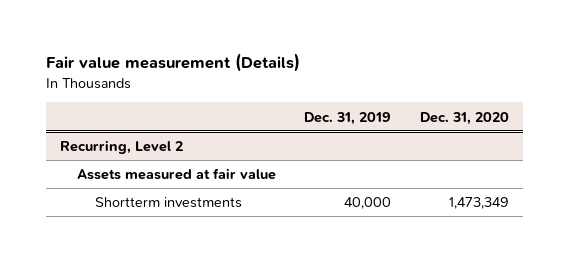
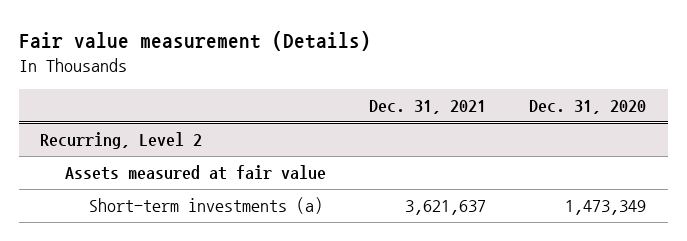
[304,111,392,125] Dec. 31, 2019 -> none
none -> [368,100,486,115] Dec. 31, 2021
[94,197,242,209] Shortterm investments -> [88,197,323,215] Short-term investments (a)

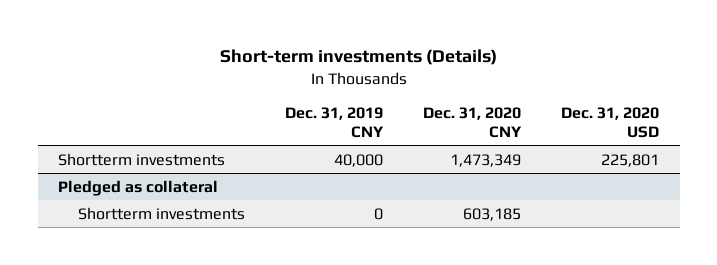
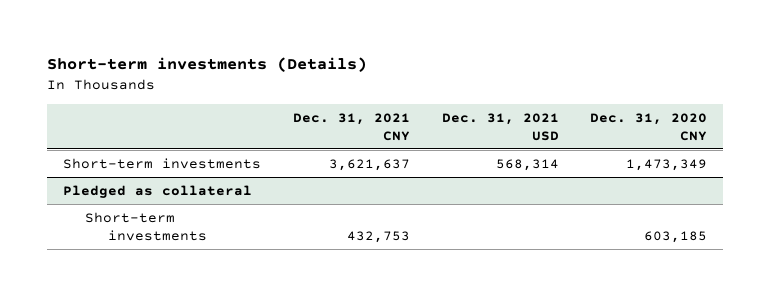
[284,107,384,138] Dec. 31, 2019 CNY -> none
[561,107,660,138] Dec. 31, 2020 USD -> none
none -> [292,112,410,141] Dec. 31, 2021 CNY
none -> [441,112,559,141] Dec. 31, 2021 USD
[57,152,225,166] Shortterm investments -> [62,157,261,169] Short-term investments
[77,206,245,220] Shortterm investments -> [85,211,207,241] Short-term investments

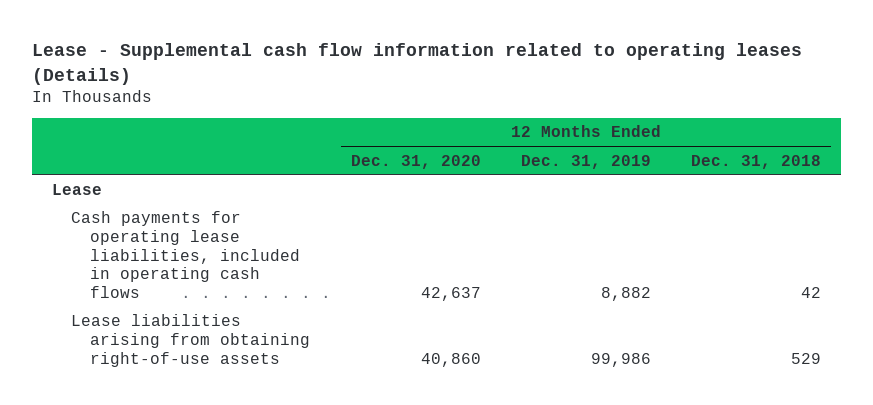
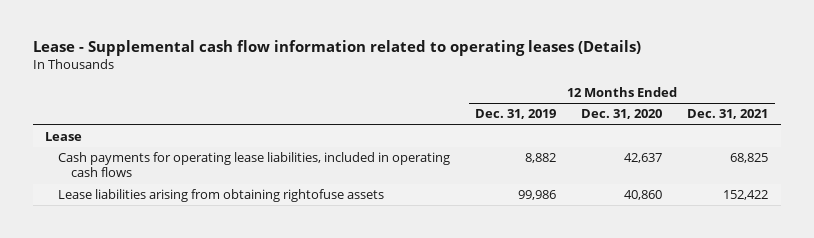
[691,154,822,169] Dec. 31, 2018 -> none
none -> [687,109,769,120] Dec. 31, 2021
[71,314,311,367] Lease liabilities arising from obtaining right-of-use assets -> [58,189,385,203] Lease liabilities arising from obtaining rightofuse assets

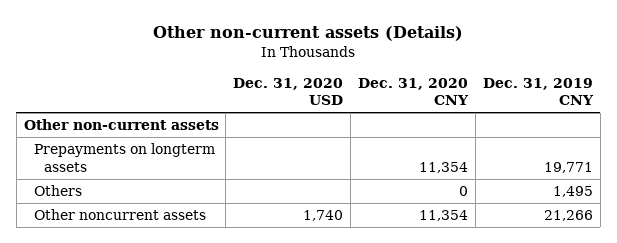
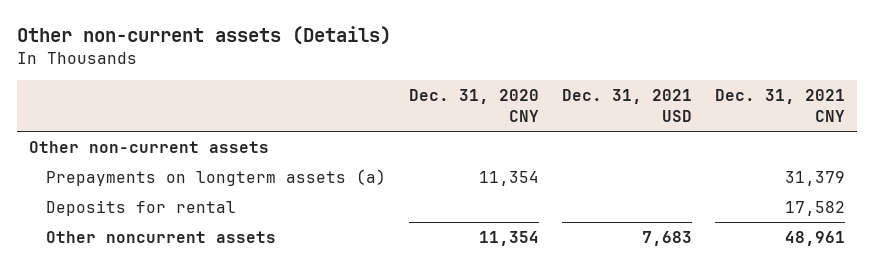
[233,77,344,106] Dec. 31, 2020 USD -> none
[483,77,595,106] Dec. 31, 2019 CNY -> none
none -> [562,89,693,122] Dec. 31, 2021 USD
none -> [715,89,846,122] Dec. 31, 2021 CNY
[33,185,82,197] Others -> none
[33,143,215,172] Prepayments on longterm assets -> [45,168,386,186] Prepayments on longterm assets (a)
none -> [45,199,236,216] Deposits for rental

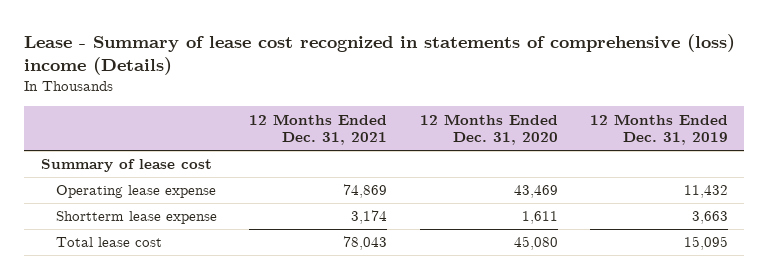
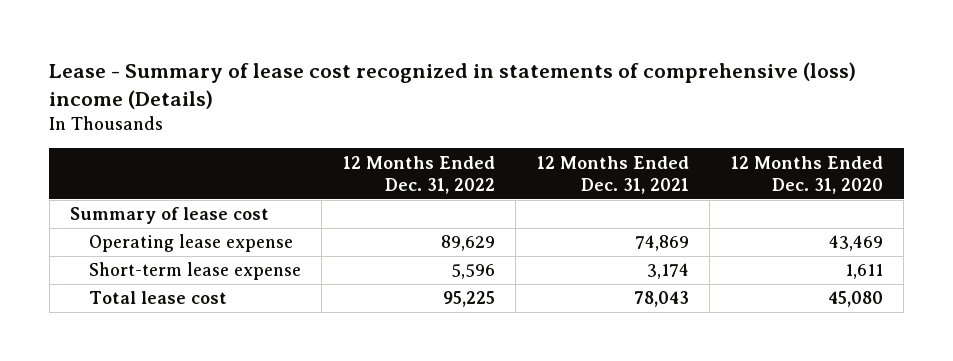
[589,113,728,146] 12 Months Ended Dec. 31, 2019 -> none
none -> [342,155,495,194] 12 Months Ended Dec. 31, 2022
[55,211,217,225] Shortterm lease expense -> [88,262,301,281] Short-term lease expense

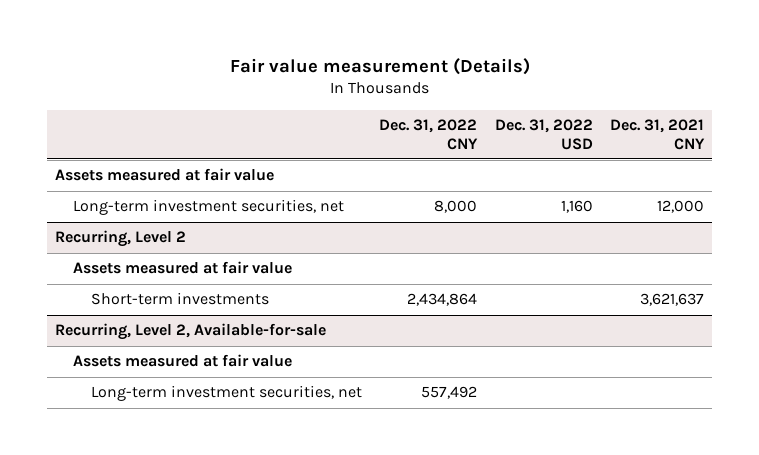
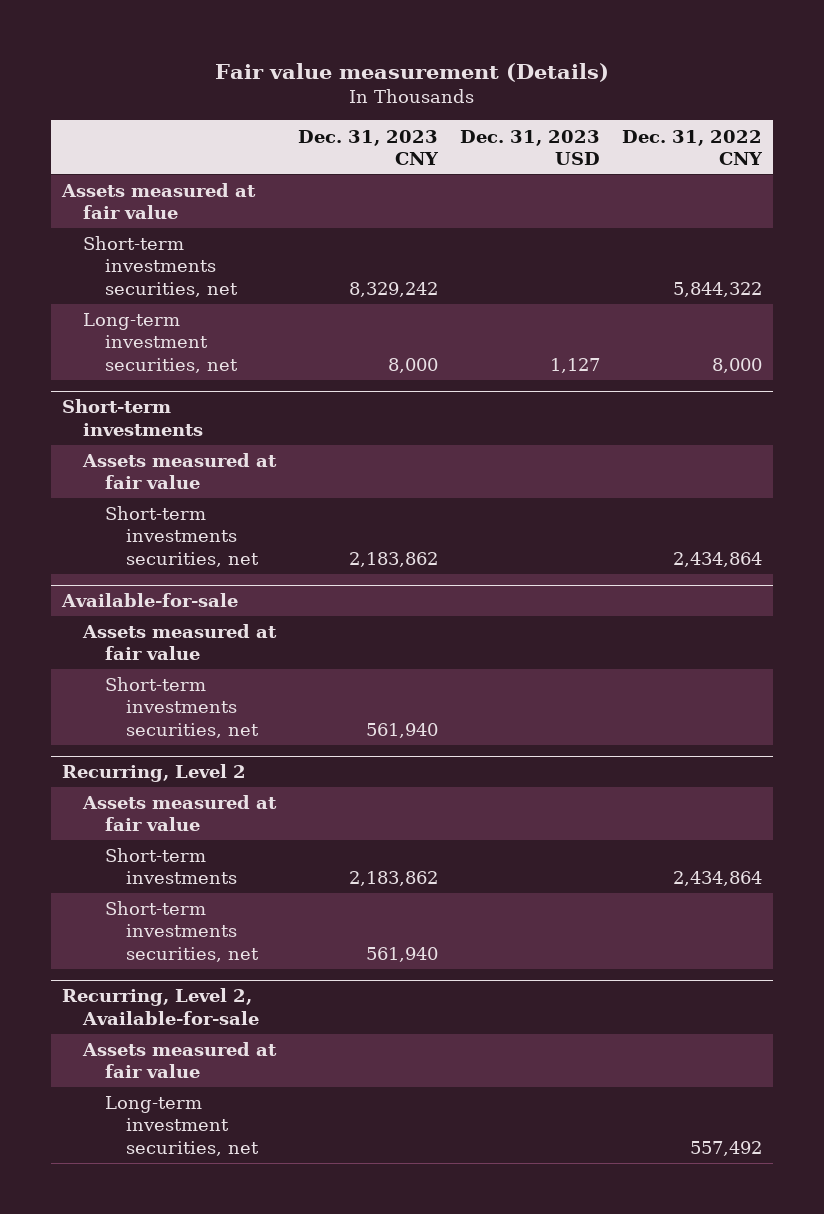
[494,118,593,150] Dec. 31, 2022 USD -> none
[609,118,705,150] Dec. 31, 2021 CNY -> none
none -> [298,129,440,165] Dec. 31, 2023 CNY
none -> [460,129,601,165] Dec. 31, 2023 USD
none -> [83,236,238,297] Short-term investments securities, net
none -> [61,399,204,436] Short-term investments
none -> [82,453,278,490] Assets measured at fair value
none -> [104,506,260,567] Short-term investments securities, net
none -> [60,593,238,608] Available-for-sale
none -> [82,624,278,661] Assets measured at fair value
none -> [104,677,260,738] Short-term investments securities, net
none -> [104,901,260,962] Short-term investments securities, net

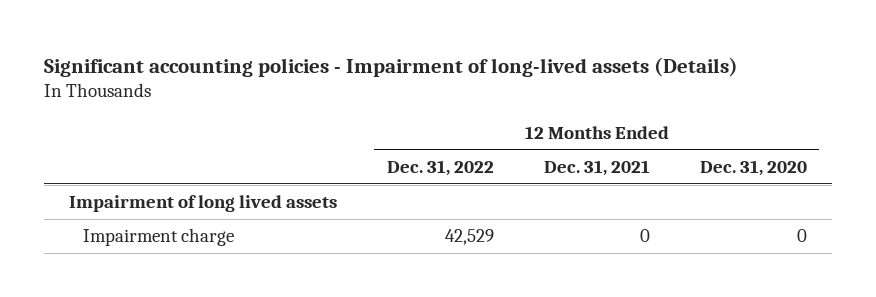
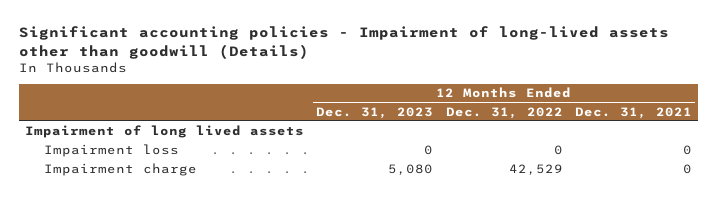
[43,56,738,77] Significant accounting policies - Impairment of long-lived assets (Details) -> [18,26,669,59] Significant accounting policies - Impairment of long-lived assets other than goodwill (Details)
[699,160,807,177] Dec. 31, 2020 -> none
none -> [316,106,434,119] Dec. 31, 2023
none -> [43,144,179,158] Impairment loss

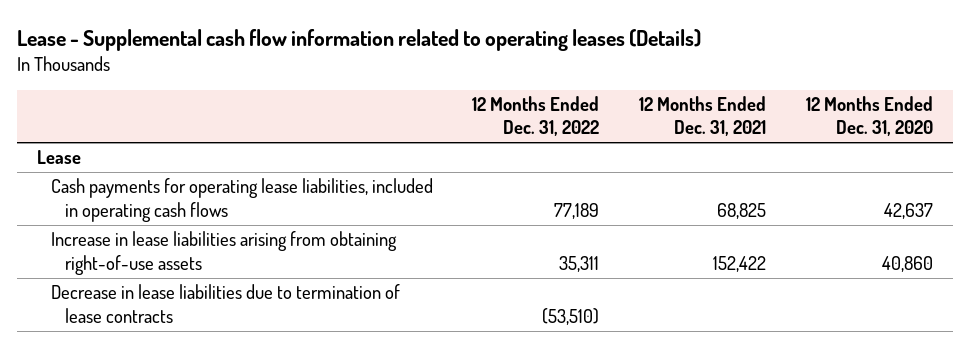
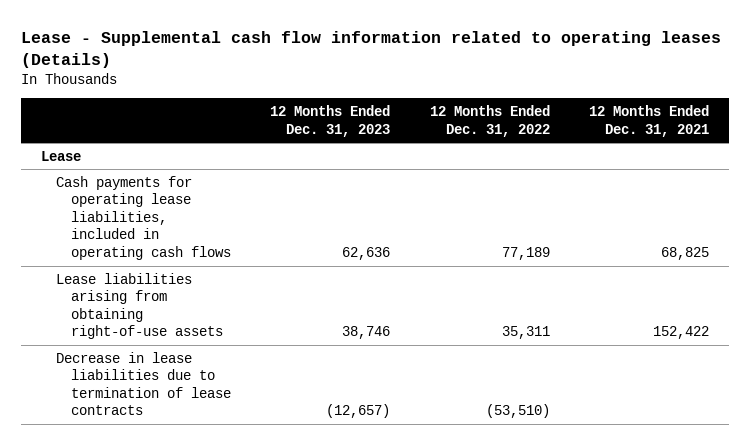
[805,96,933,137] 12 Months Ended Dec. 31, 2020 -> none
none -> [270,105,391,137] 12 Months Ended Dec. 31, 2023
[50,231,397,275] Increase in lease liabilities arising from obtaining right-of-use assets -> [55,272,223,340] Lease liabilities arising from obtaining right-of-use assets

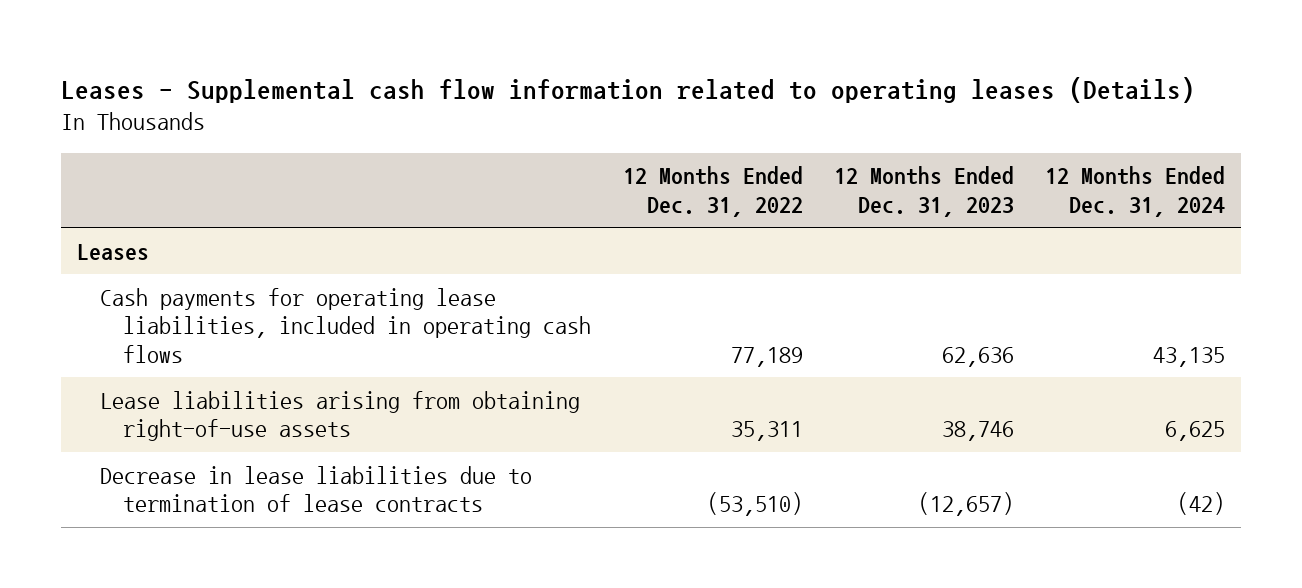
[20,30,721,68] Lease - Supplemental cash flow information related to operating leases (Details) -> [61,76,1196,103] Leases - Supplemental cash flow information related to operating leases (Details)
[588,105,709,137] 12 Months Ended Dec. 31, 2021 -> none
none -> [1044,166,1225,217] 12 Months Ended Dec. 31, 2024
[40,150,81,161] Lease -> [77,243,150,260] Leases

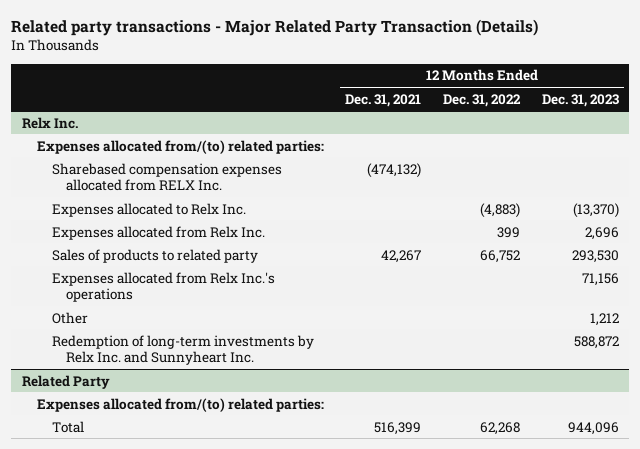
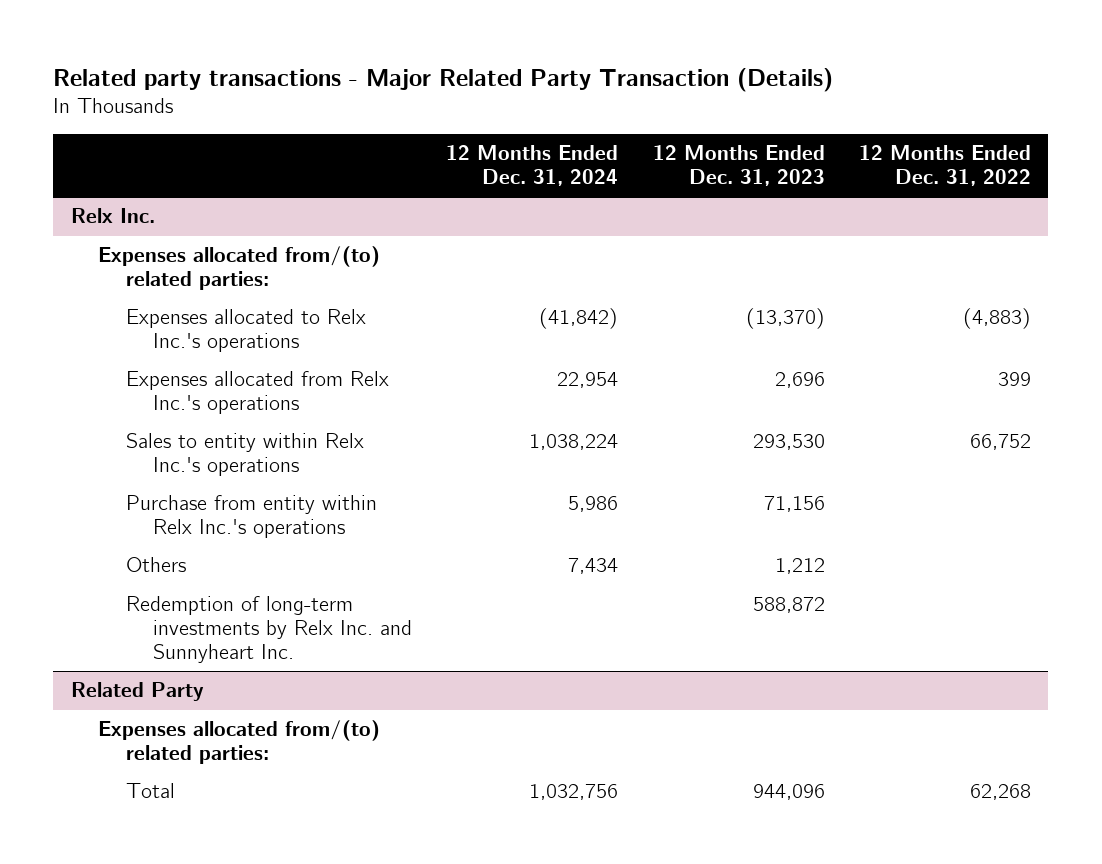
[345,93,422,107] Dec. 31, 2021 -> none
none -> [446,145,619,187] 12 Months Ended Dec. 31, 2024
[51,162,282,191] Sharebased compensation expenses allocated from RELX Inc. -> none
[51,202,246,217] Expenses allocated to Relx Inc. -> [125,309,366,353] Expenses allocated to Relx Inc.'s operations
[51,225,265,240] Expenses allocated from Relx Inc. -> [125,371,389,415] Expenses allocated from Relx Inc.'s operations
[51,248,258,263] Sales of products to related party -> [125,433,364,477] Sales to entity within Relx Inc.'s operations
[51,271,275,302] Expenses allocated from Relx Inc.'s operations -> [125,495,377,539] Purchase from entity within Relx Inc.'s operations
[51,311,88,324] Other -> [125,557,186,573] Others

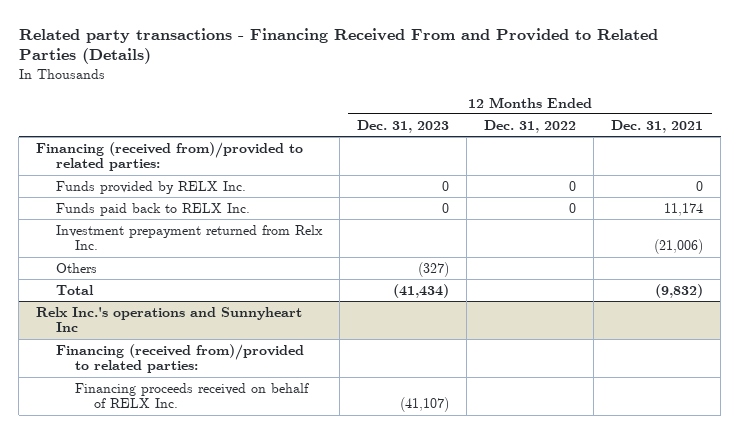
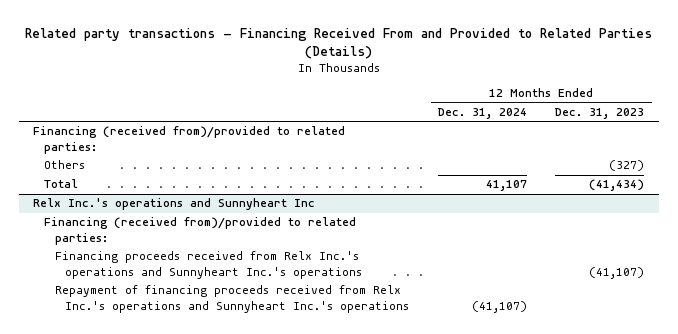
[483,119,576,133] Dec. 31, 2022 -> none
[611,119,704,133] Dec. 31, 2021 -> none
none -> [437,108,527,120] Dec. 31, 2024
[55,180,246,194] Funds provided by RELX Inc. -> none
[55,202,250,216] Funds paid back to RELX Inc. -> none
[55,224,323,251] Investment prepayment returned from Relx Inc. -> none
[74,382,309,409] Financing proceeds received on behalf of RELX Inc. -> [54,251,363,279] Financing proceeds received from Relx Inc.'s operations and Sunnyheart Inc.'s operations
none -> [54,285,410,313] Repayment of financing proceeds received from Relx Inc.'s operations and Sunnyheart Inc.'s operations

